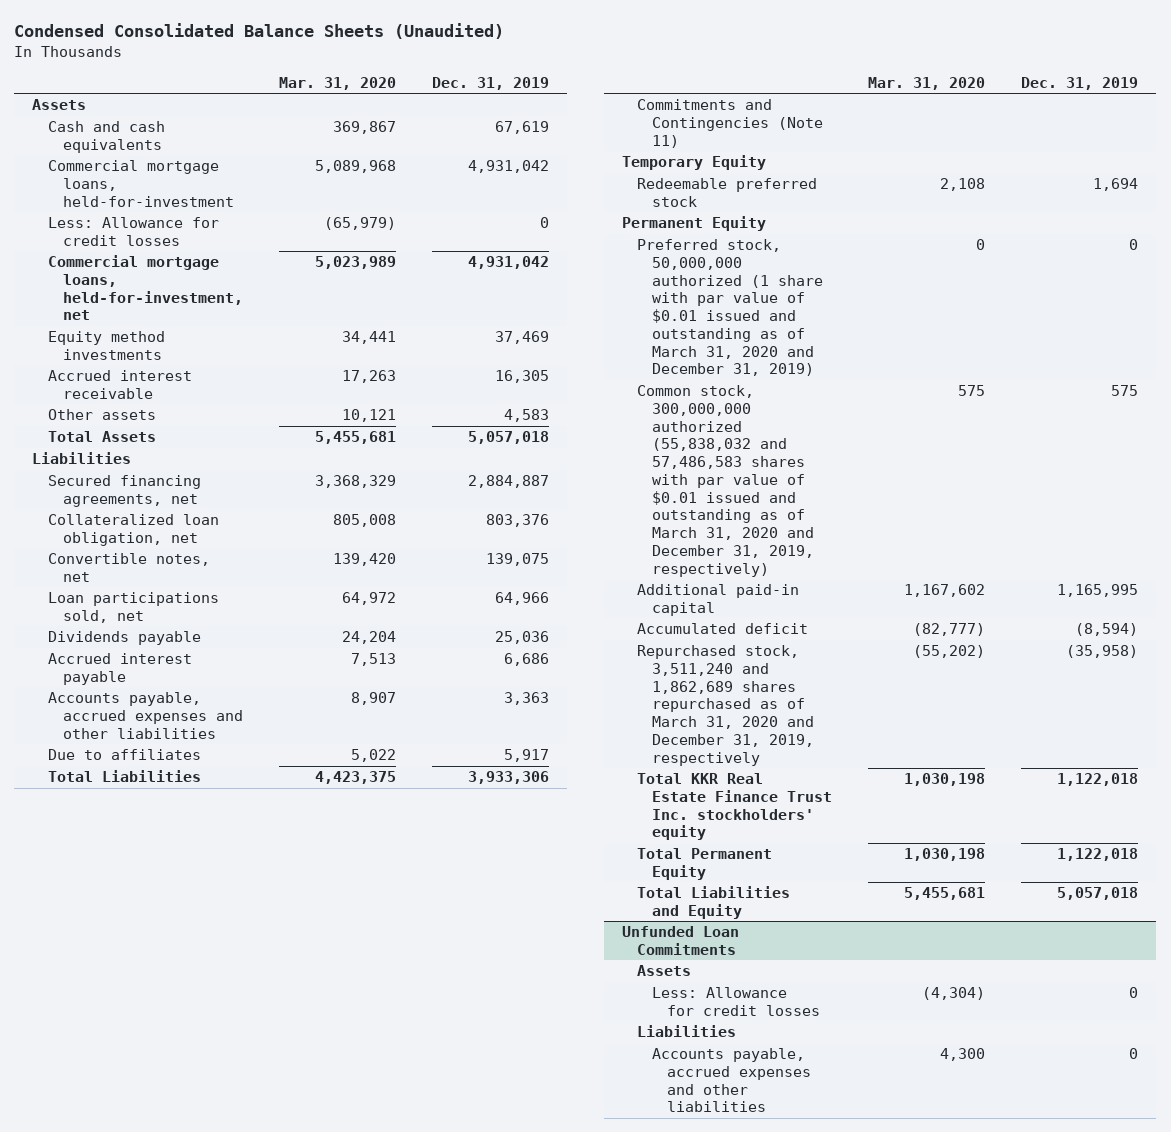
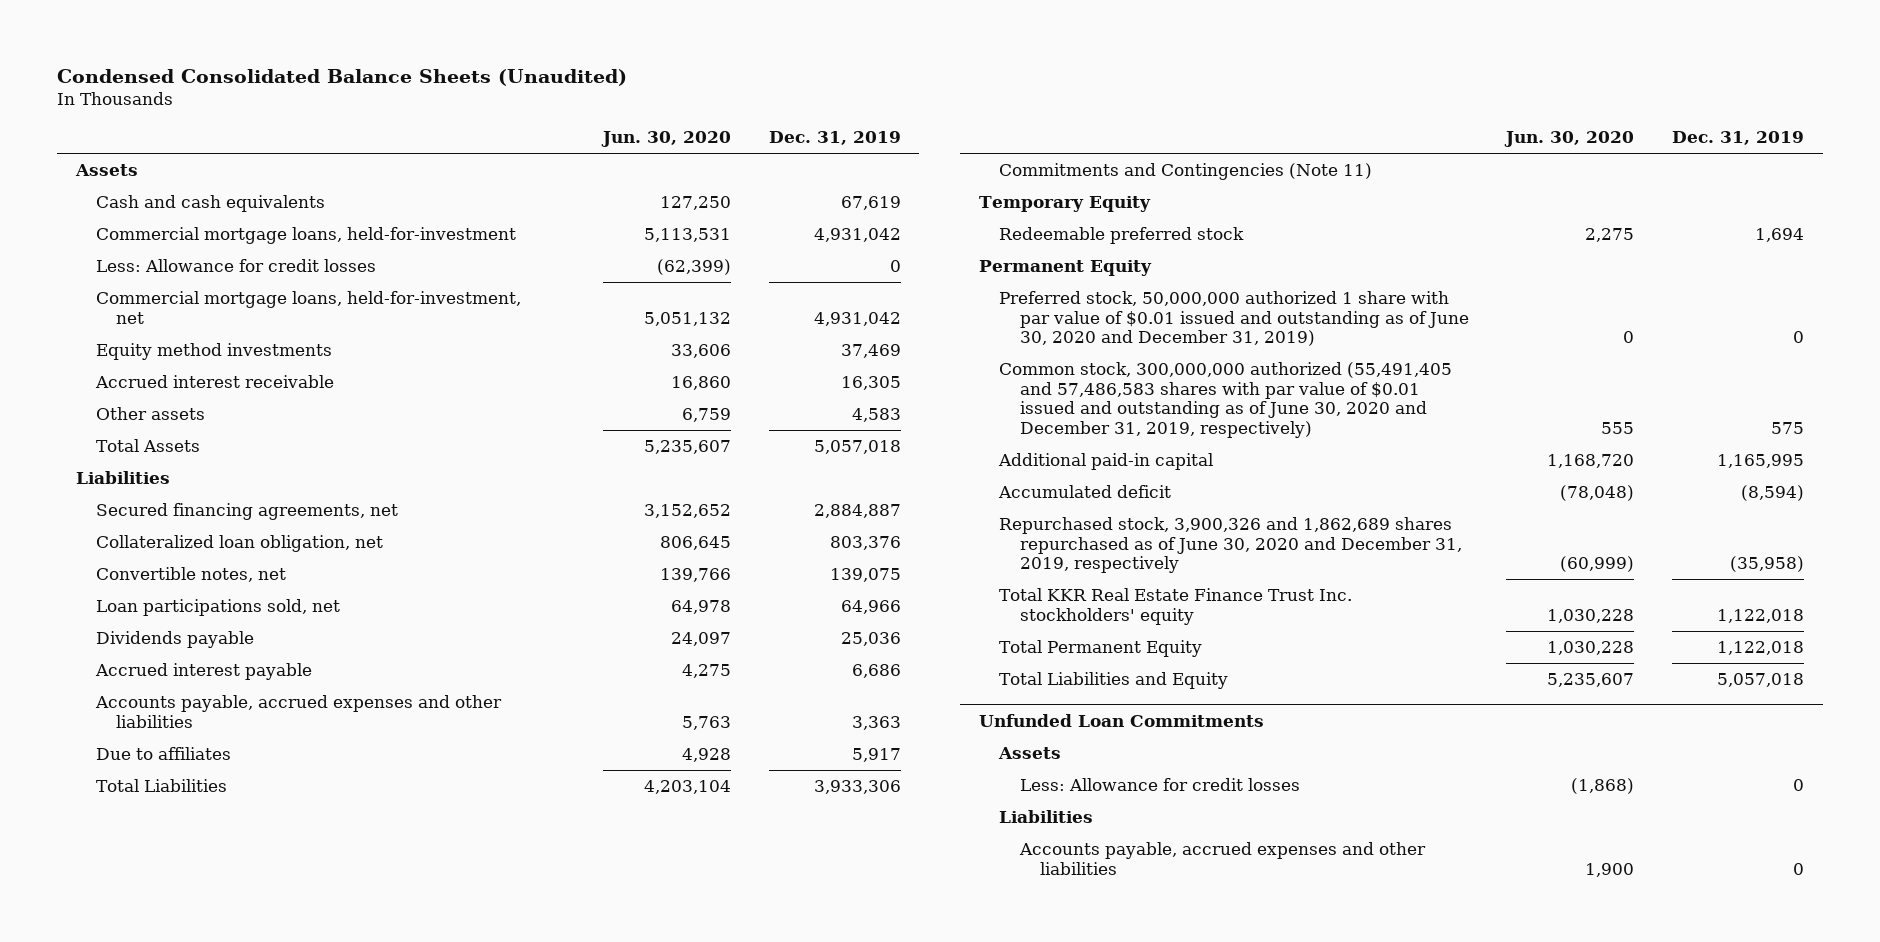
[278,76,396,90] Mar. 31, 2020 -> none
none -> [600,131,731,148] Jun. 30, 2020
[636,239,824,377] Preferred stock, 50,000,000 authorized (1 share with par value of $0.01 issued and outstanding as of March 31, 2020 and December 31, 2019) -> [999,290,1469,347] Preferred stock, 50,000,000 authorized 1 share with par value of $0.01 issued and outstanding as of June 30, 2020 and December 31, 2019)
[636,385,815,577] Common stock, 300,000,000 authorized (55,838,032 and 57,486,583 shares with par value of $0.01 issued and outstanding as of March 31, 2020 and December 31, 2019, respectively) -> [999,361,1453,438] Common stock, 300,000,000 authorized (55,491,405 and 57,486,583 shares with par value of $0.01 issued and outstanding as of June 30, 2020 and December 31, 2019, respectively)
[636,645,815,766] Repurchased stock, 3,511,240 and 1,862,689 shares repurchased as of March 31, 2020 and December 31, 2019, respectively -> [999,516,1462,574] Repurchased stock, 3,900,326 and 1,862,689 shares repurchased as of June 30, 2020 and December 31, 2019, respectively

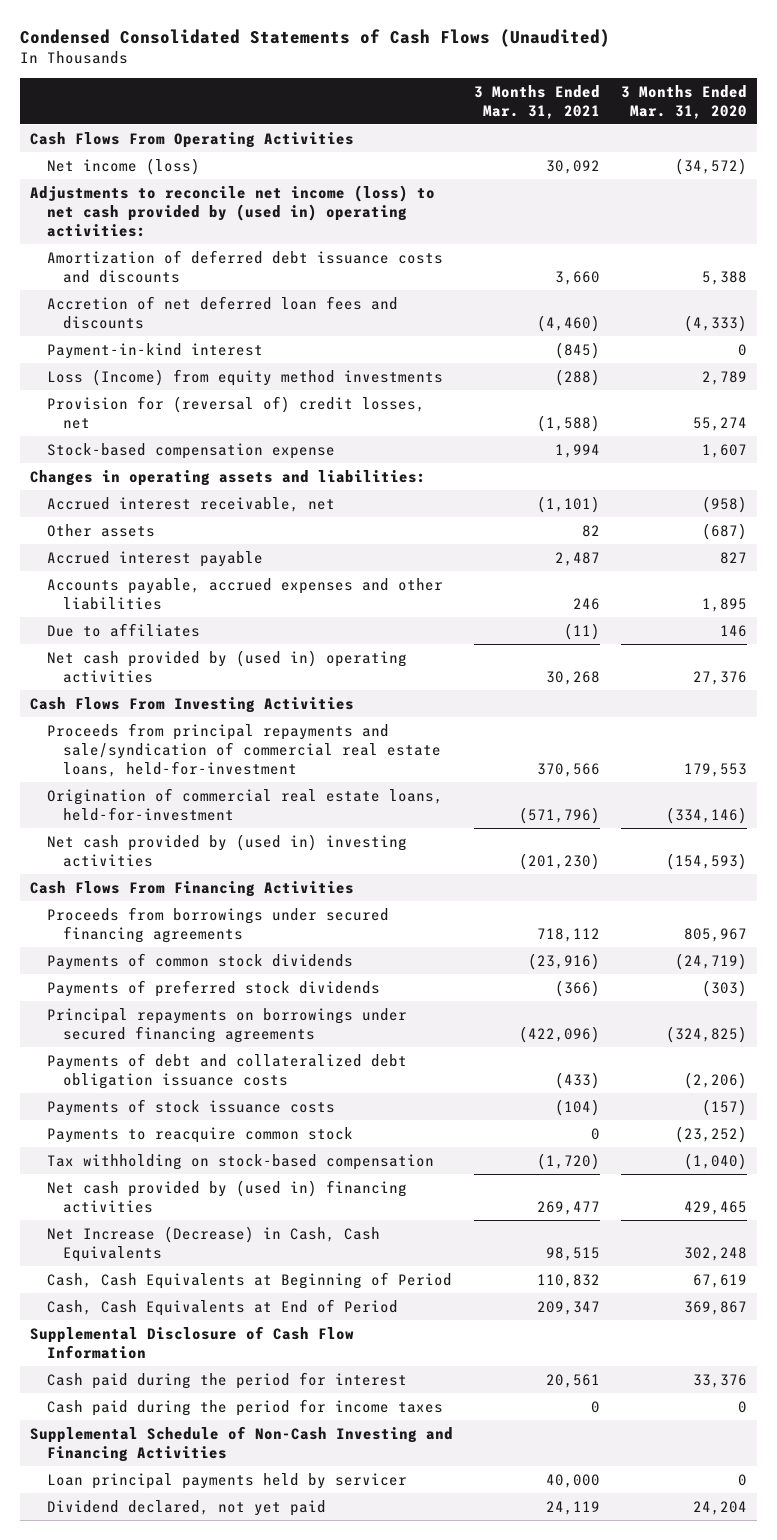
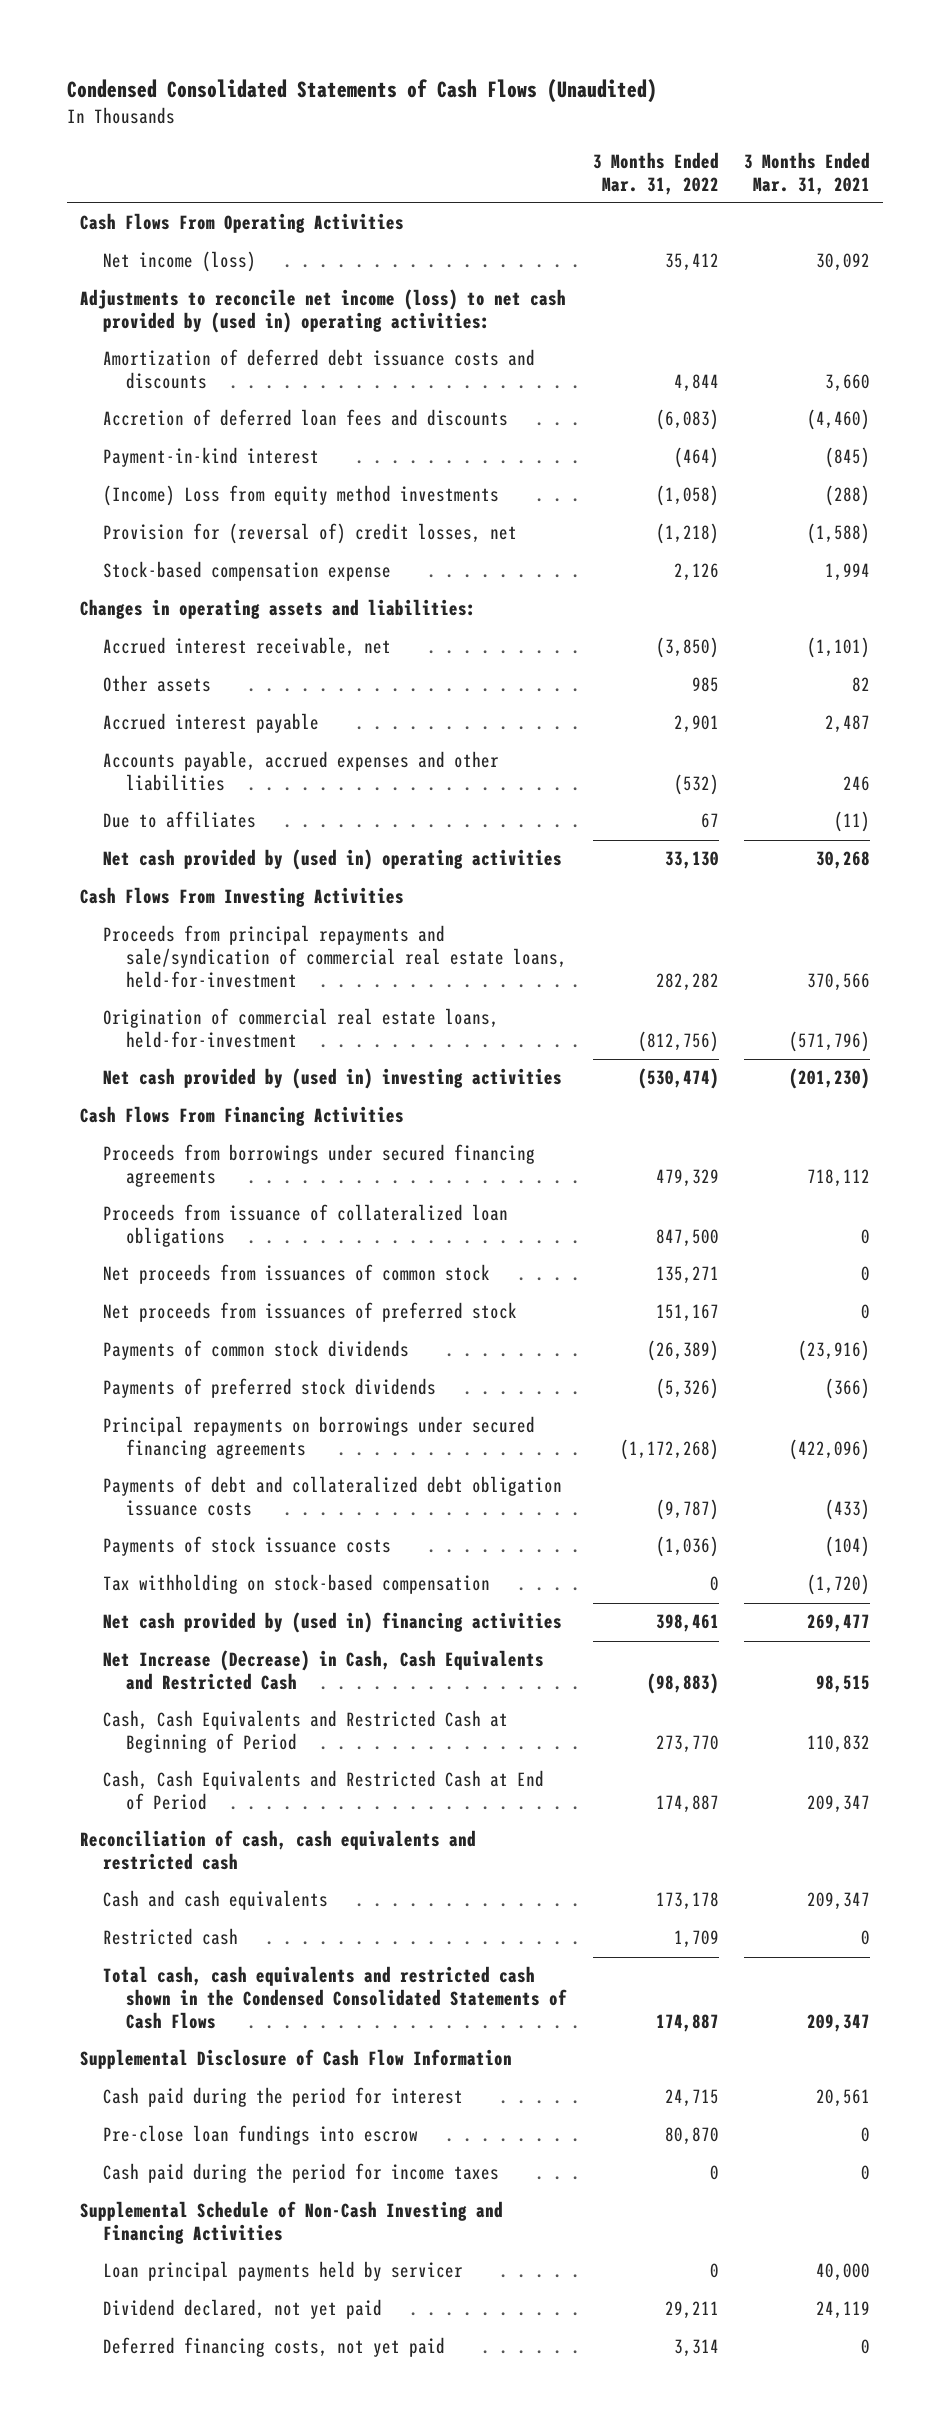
[620,84,747,119] 3 Months Ended Mar. 31, 2020 -> none
none -> [592,151,719,195] 3 Months Ended Mar. 31, 2022
[46,295,398,329] Accretion of net deferred loan fees and discounts -> [103,409,509,427] Accretion of deferred loan fees and discounts
[46,368,443,386] Loss (Income) from equity method investments -> [103,485,500,507] (Income) Loss from equity method investments
none -> [103,1204,509,1248] Proceeds from issuance of collateralized loan obligations
none -> [103,1264,491,1285] Net proceeds from issuances of common stock
none -> [103,1302,518,1323] Net proceeds from issuances of preferred stock
[46,1126,353,1143] Payments to reacquire common stock -> none
[46,1225,380,1262] Net Increase (Decrease) in Cash, Cash Equivalents -> [103,1650,545,1691] Net Increase (Decrease) in Cash, Cash Equivalents and Restricted Cash
[46,1271,452,1289] Cash, Cash Equivalents at Beginning of Period -> [103,1710,509,1754] Cash, Cash Equivalents and Restricted Cash at Beginning of Period
[46,1298,398,1316] Cash, Cash Equivalents at End of Period -> [103,1770,545,1811] Cash, Cash Equivalents and Restricted Cash at End of Period
none -> [80,1830,477,1871] Reconciliation of cash, cash equivalents and restricted cash
none -> [103,1890,329,1911] Cash and cash equivalents
none -> [103,1928,239,1946] Restricted cash
none -> [103,1966,567,2030] Total cash, cash equivalents and restricted cash shown in the Condensed Consolidated Statements of Cash Flows
none -> [103,2125,419,2146] Pre-close loan fundings into escrow
none -> [103,2337,446,2358] Deferred financing costs, not yet paid

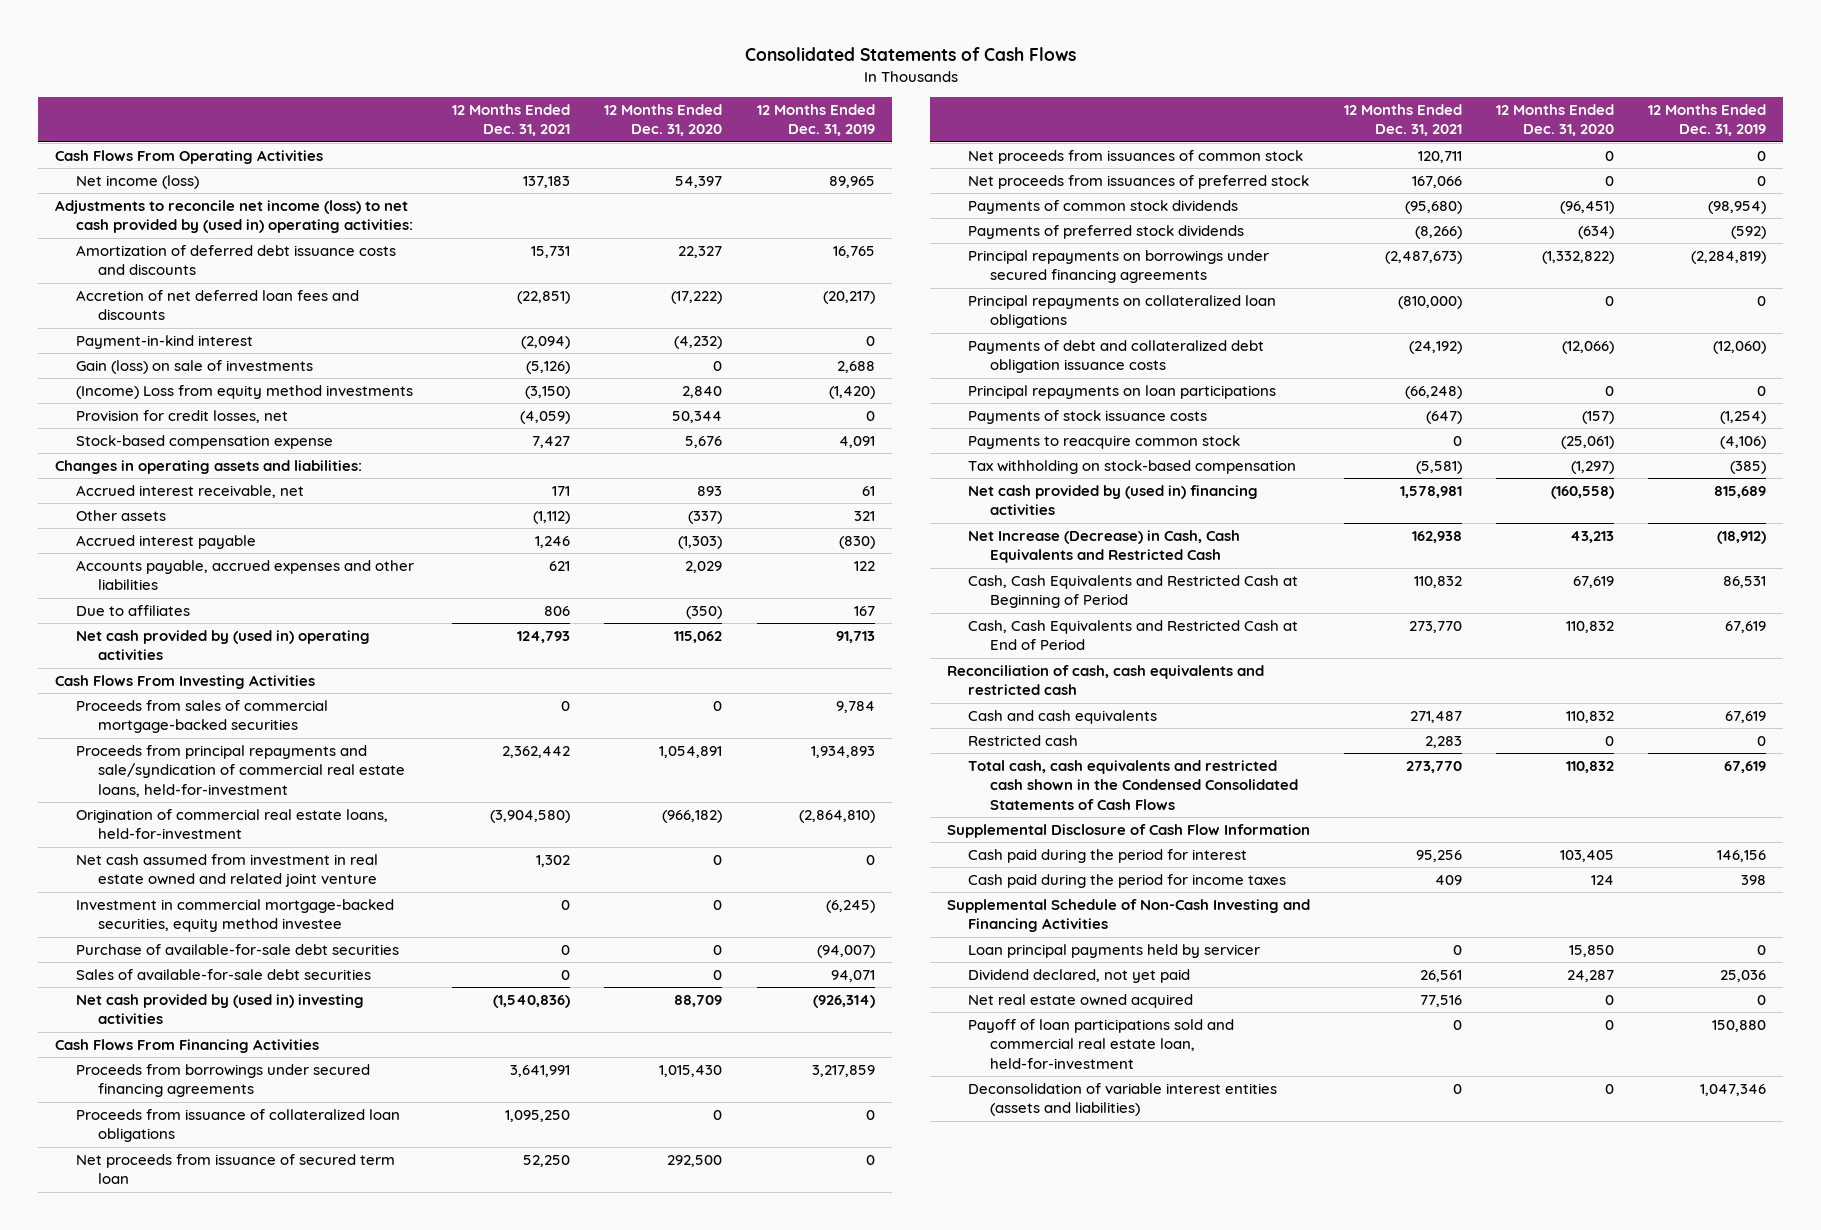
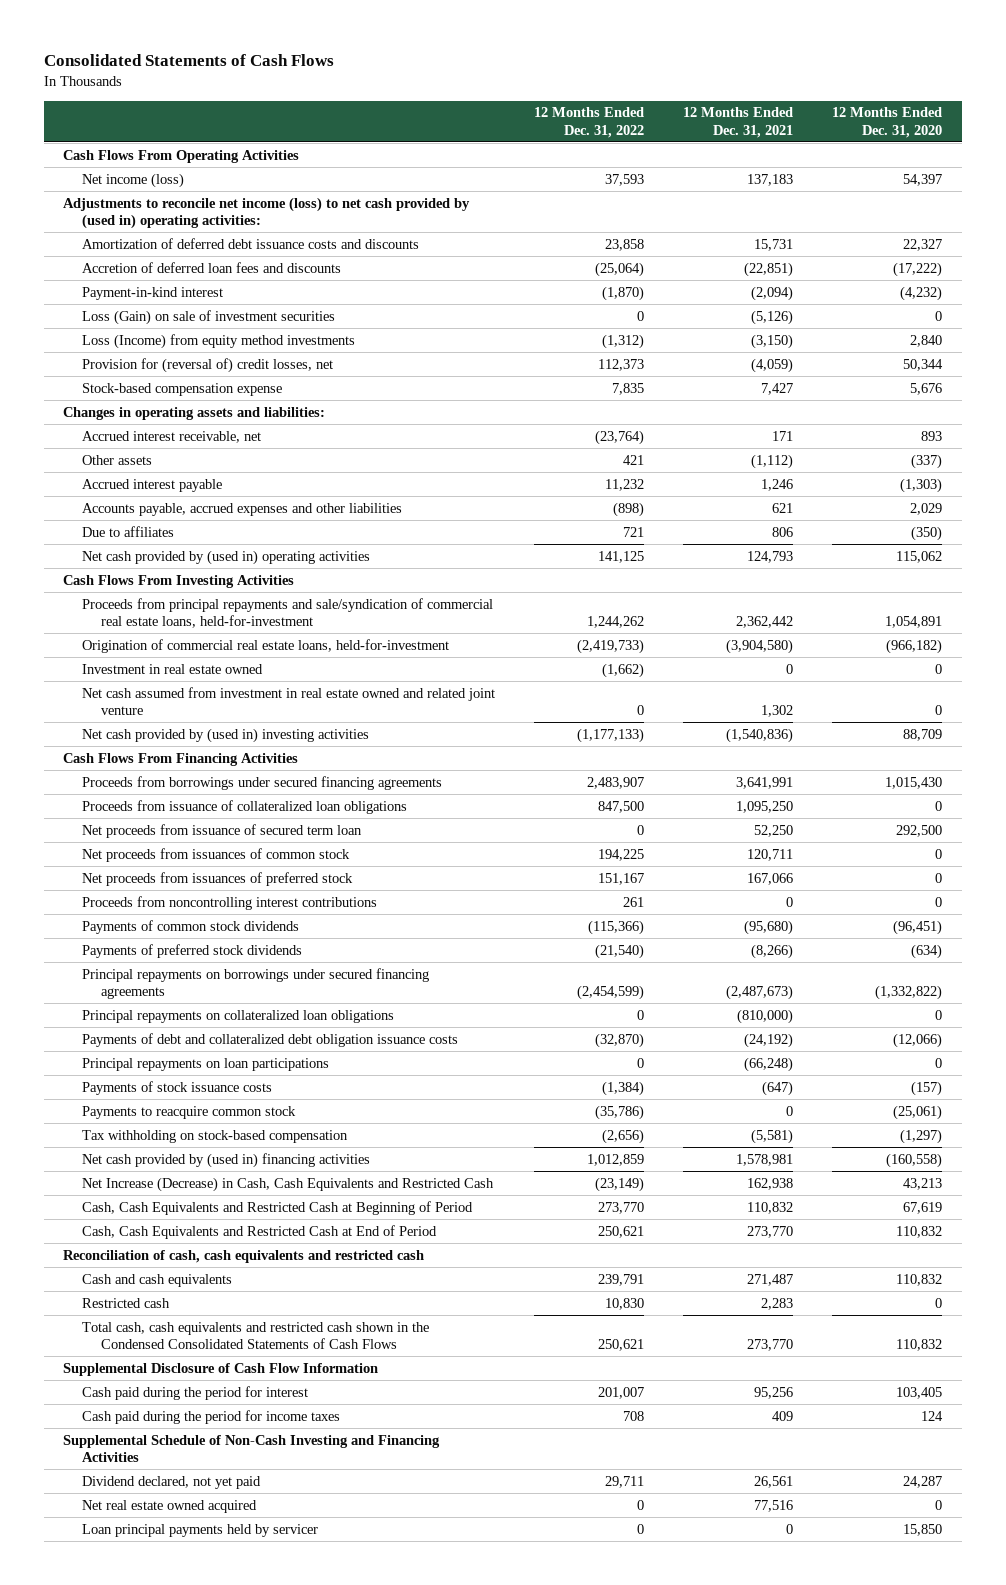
[756,103,875,137] 12 Months Ended Dec. 31, 2019 -> none
none -> [534,107,645,138] 12 Months Ended Dec. 31, 2022
[76,289,360,321] Accretion of net deferred loan fees and discounts -> [82,261,342,273] Accretion of deferred loan fees and discounts
[76,359,314,374] Gain (loss) on sale of investments -> [82,309,336,325] Loss (Gain) on sale of investment securities
[76,384,414,399] (Income) Loss from equity method investments -> [82,333,356,349] Loss (Income) from equity method investments
[76,409,289,423] Provision for credit losses, net -> [82,357,334,373] Provision for (reversal of) credit losses, net
[76,699,329,734] Proceeds from sales of commercial mortgage-backed securities -> none
none -> [82,663,264,674] Investment in real estate owned
[76,898,395,933] Investment in commercial mortgage-backed securities, equity method investee -> none
[76,943,400,955] Purchase of available-for-sale debt securities -> none
[76,968,372,980] Sales of available-for-sale debt securities -> none
none -> [82,895,378,910] Proceeds from noncontrolling interest contributions
[968,1018,1235,1070] Payoff of loan participations sold and commercial real estate loan, held-for-investment -> none
[968,1082,1278,1117] Deconsolidation of variable interest entities (assets and liabilities) -> none
[968,943,1261,958] Loan principal payments held by servicer -> [82,1523,319,1537] Loan principal payments held by servicer

